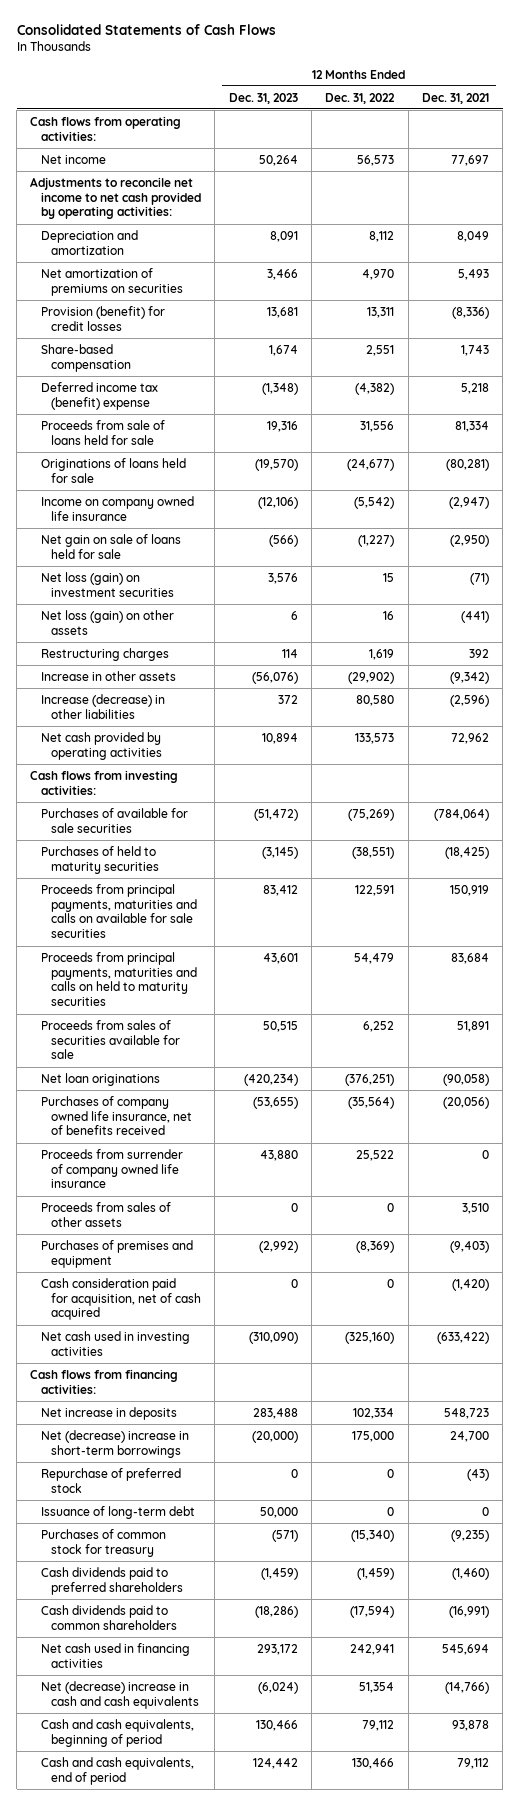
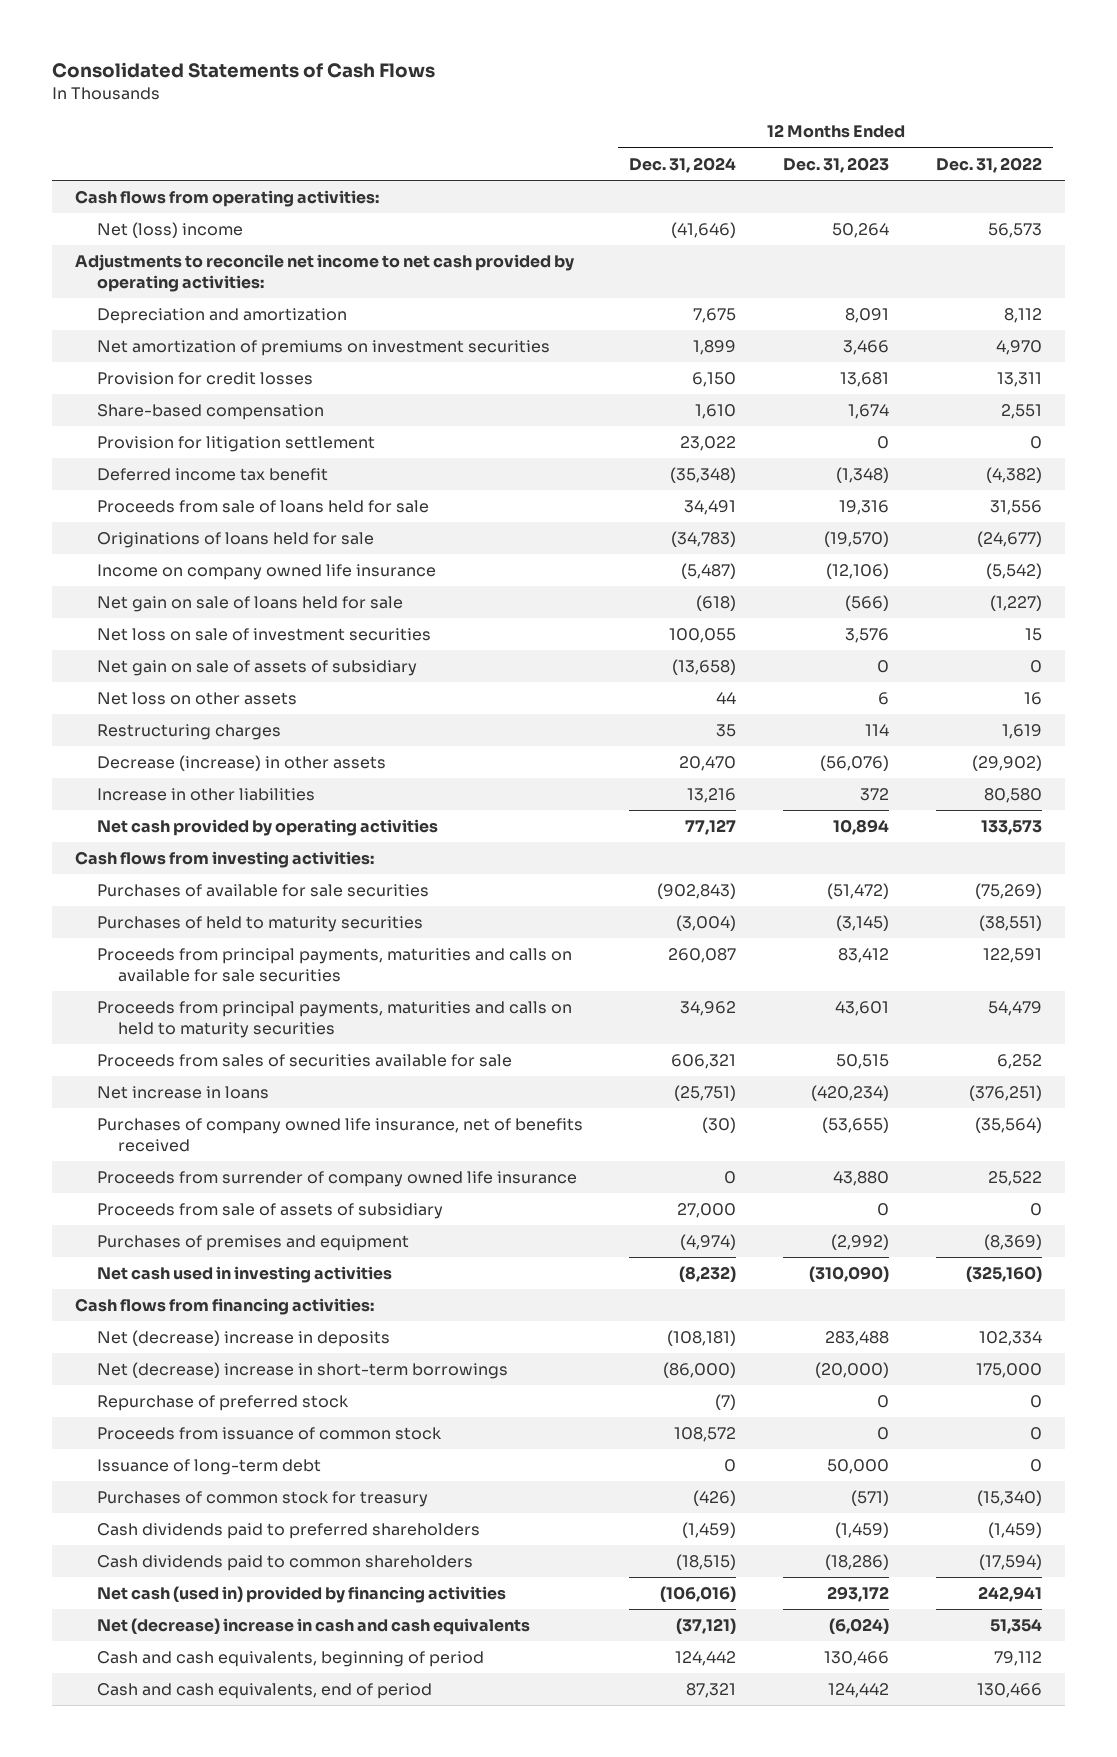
[421,92,489,104] Dec. 31, 2021 -> none
none -> [629,156,737,173] Dec. 31, 2024
[40,154,106,164] Net income -> [96,222,243,239] Net (loss) income
[40,267,184,296] Net amortization of premiums on securities -> [96,340,550,357] Net amortization of premiums on investment securities
[40,305,165,331] Provision (benefit) for credit losses -> [96,372,313,386] Provision for credit losses
none -> [96,436,375,453] Provision for litigation settlement
[40,381,158,410] Deferred income tax (benefit) expense -> [96,468,328,482] Deferred income tax benefit
[40,571,175,597] Net loss (gain) on investment securities -> [96,628,431,642] Net loss on sale of investment securities
none -> [96,660,417,677] Net gain on sale of assets of subsidiary
[40,609,174,635] Net loss (gain) on other assets -> [96,692,297,706] Net loss on other assets
[40,670,176,681] Increase in other assets -> [96,755,386,772] Decrease (increase) in other assets
[40,693,165,719] Increase (decrease) in other liabilities -> [96,788,315,802] Increase in other liabilities
[40,1072,160,1086] Net loan originations -> [96,1086,269,1100] Net increase in loans
[40,1201,171,1227] Proceeds from sales of other assets -> [96,1203,443,1220] Proceeds from sale of assets of subsidiary
[40,1277,202,1321] Cash consideration paid for acquisition, net of cash acquired -> none
[40,1406,177,1420] Net increase in deposits -> [96,1330,390,1348] Net (decrease) increase in deposits
none -> [96,1427,442,1441] Proceeds from issuance of common stock
[40,1642,190,1668] Net cash used in financing activities -> [96,1586,506,1604] Net cash (used in) provided by financing activities

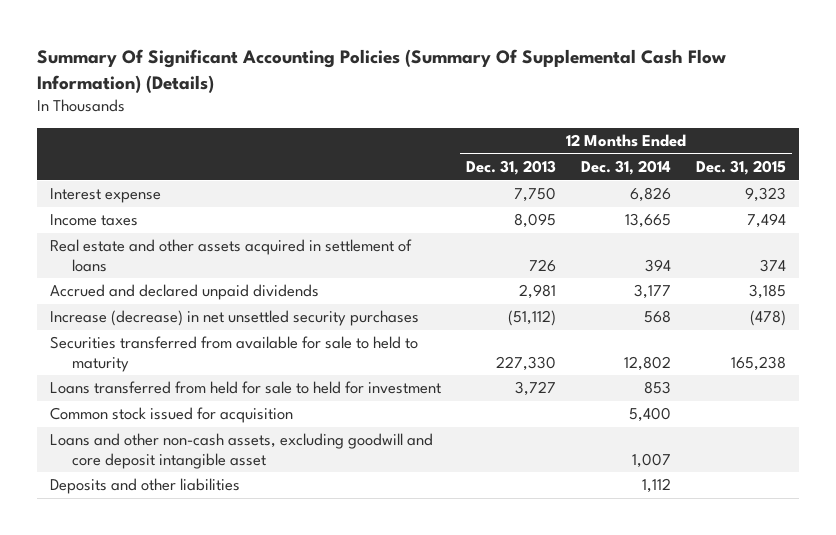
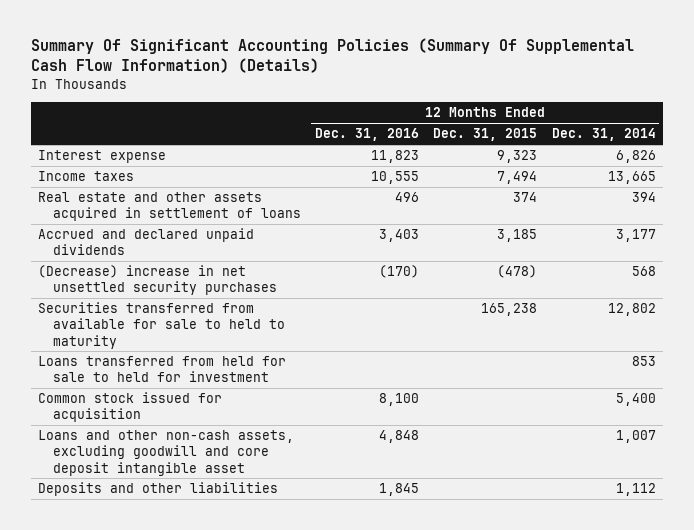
[466,160,557,176] Dec. 31, 2013 -> none
none -> [314,128,419,142] Dec. 31, 2016
[49,310,419,327] Increase (decrease) in net unsettled security purchases -> [38,265,277,296] (Decrease) increase in net unsettled security purchases

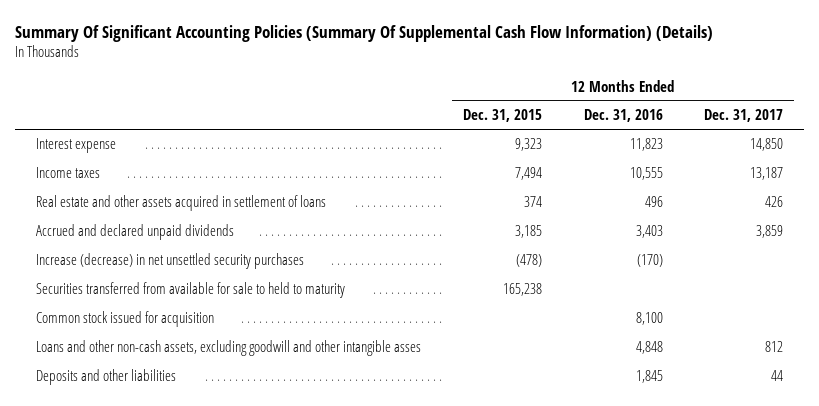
[551,128,656,142] Dec. 31, 2014 -> none
none -> [704,109,784,123] Dec. 31, 2017
[38,265,277,296] (Decrease) increase in net unsettled security purchases -> [35,253,304,270] Increase (decrease) in net unsettled security purchases
[38,356,287,383] Loans transferred from held for sale to held for investment -> none
[38,430,295,476] Loans and other non-cash assets, excluding goodwill and core deposit intangible asset -> [35,340,421,357] Loans and other non-cash assets, excluding goodwill and other intangible asses

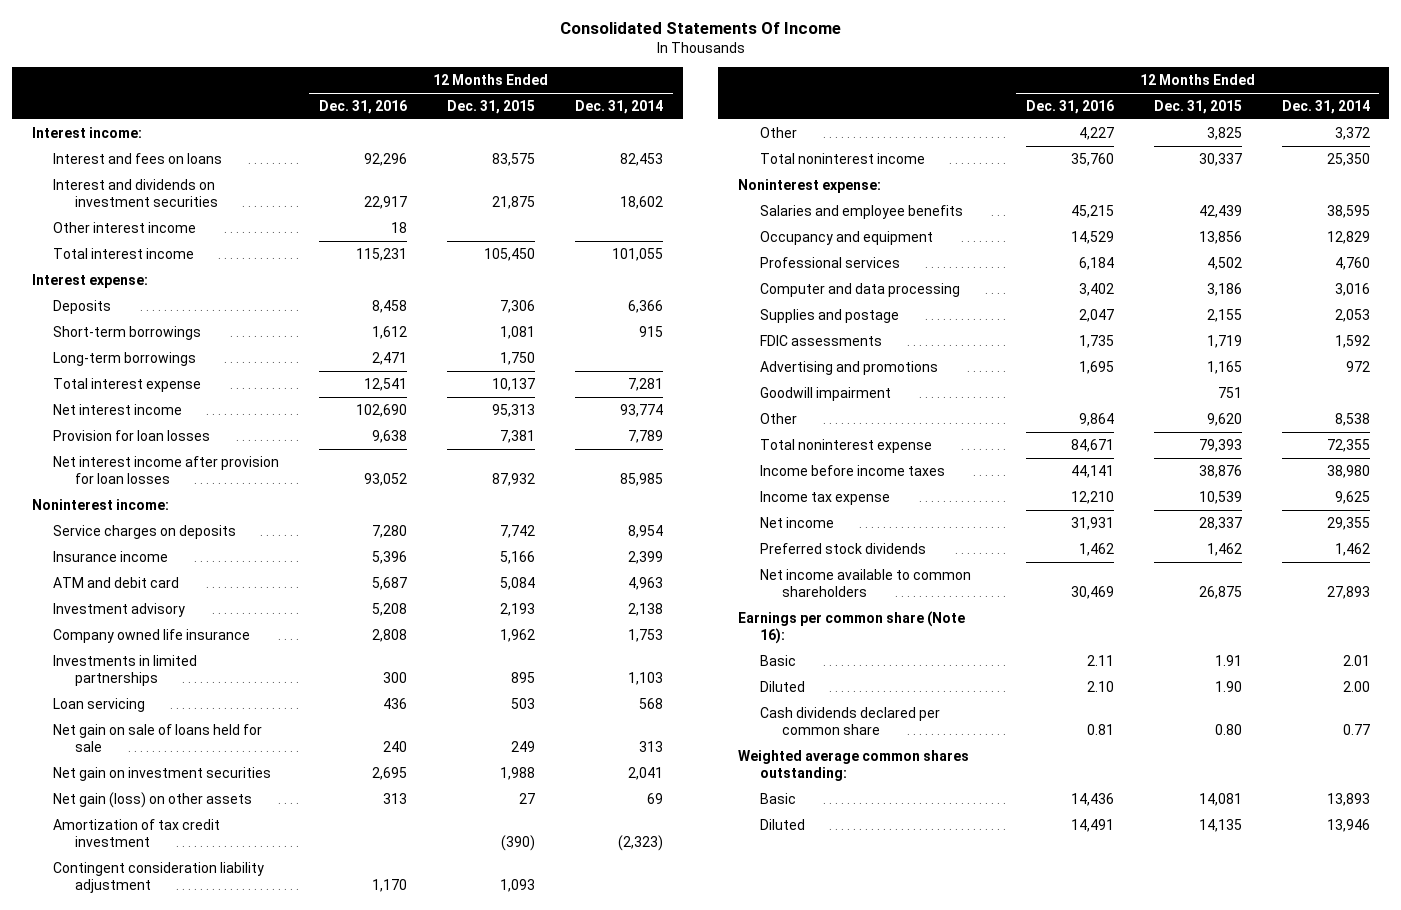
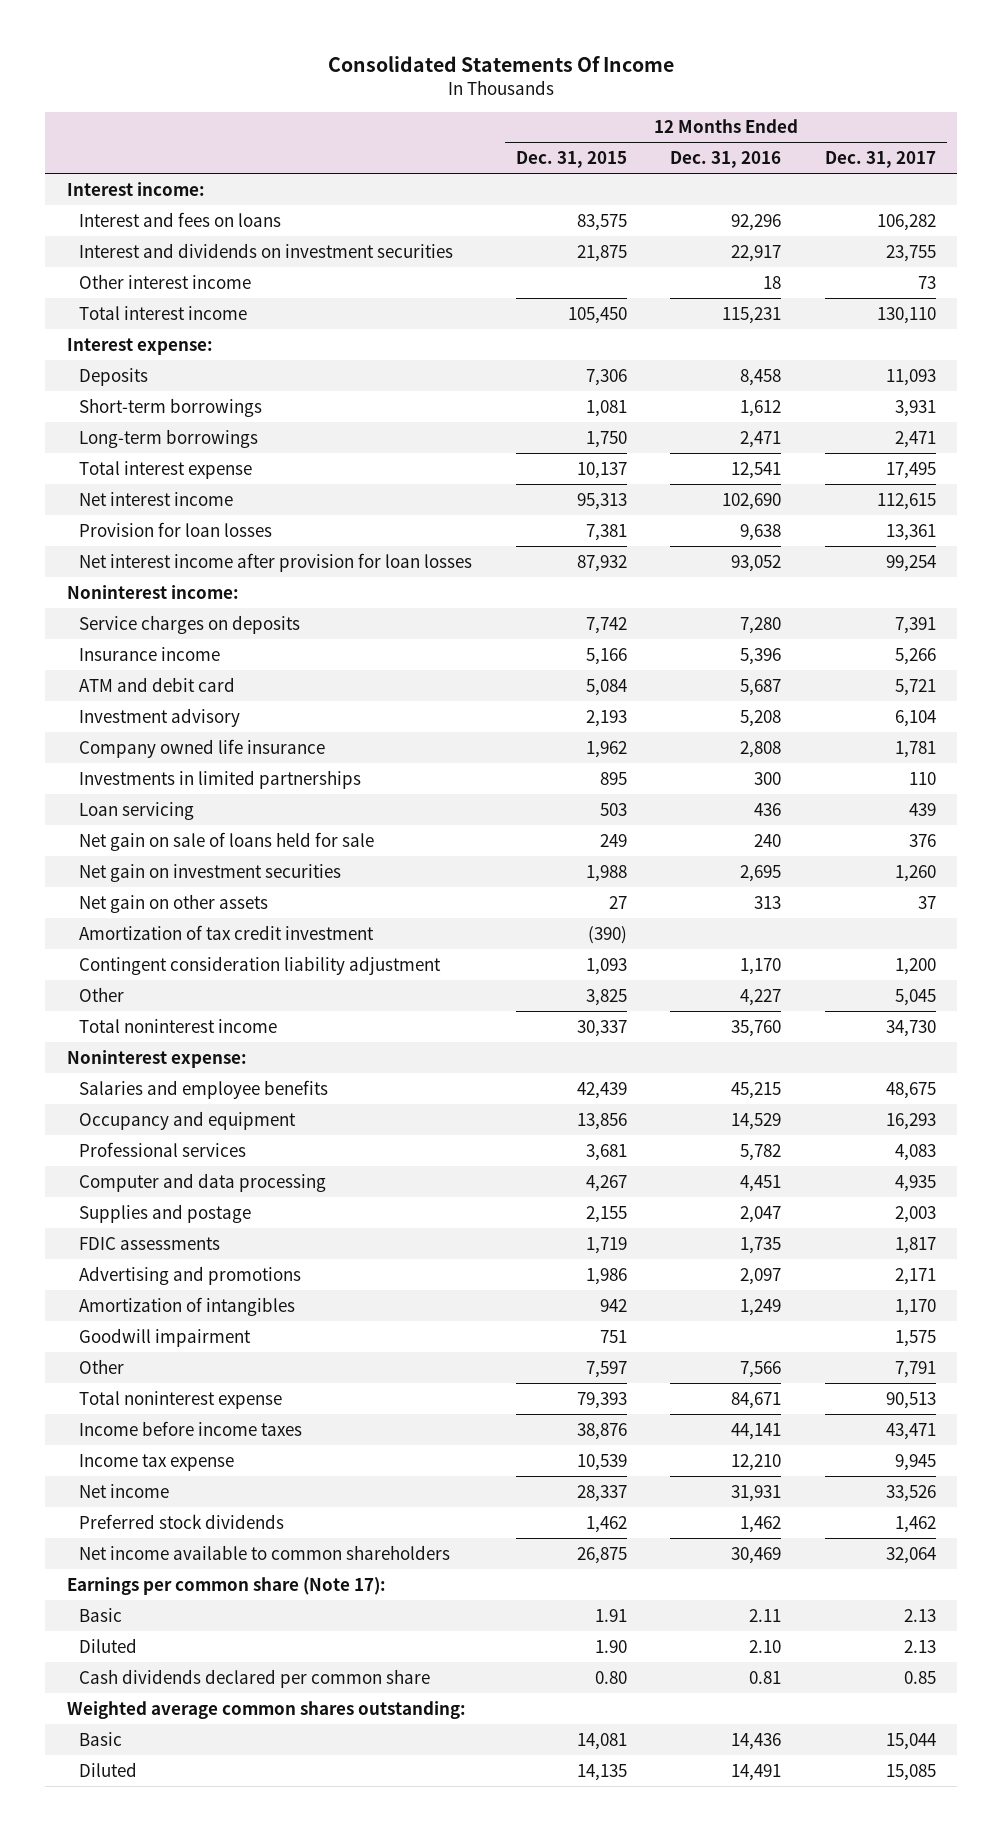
[575,100,664,115] Dec. 31, 2014 -> none
none -> [824,151,936,169] Dec. 31, 2017
[53,791,253,808] Net gain (loss) on other assets -> [79,893,269,913] Net gain on other assets
[1078,256,1114,270] 6,184 -> [740,1143,782,1161] 5,782
[1206,256,1242,270] 4,502 -> [585,1143,627,1161] 3,681
[1078,282,1114,296] 3,402 -> [740,1174,782,1192] 4,451
[1206,282,1242,296] 3,186 -> [585,1174,627,1192] 4,267
[1078,360,1114,374] 1,695 -> [740,1267,782,1285] 2,097
[1206,360,1242,374] 1,165 -> [585,1267,627,1285] 1,986
none -> [79,1296,296,1316] Amortization of intangibles
[1078,412,1114,426] 9,864 -> [740,1360,782,1378] 7,566
[1206,412,1242,426] 9,620 -> [585,1360,627,1378] 7,597
[738,610,966,644] Earnings per common share (Note 16): -> [66,1576,386,1595] Earnings per common share (Note 17):

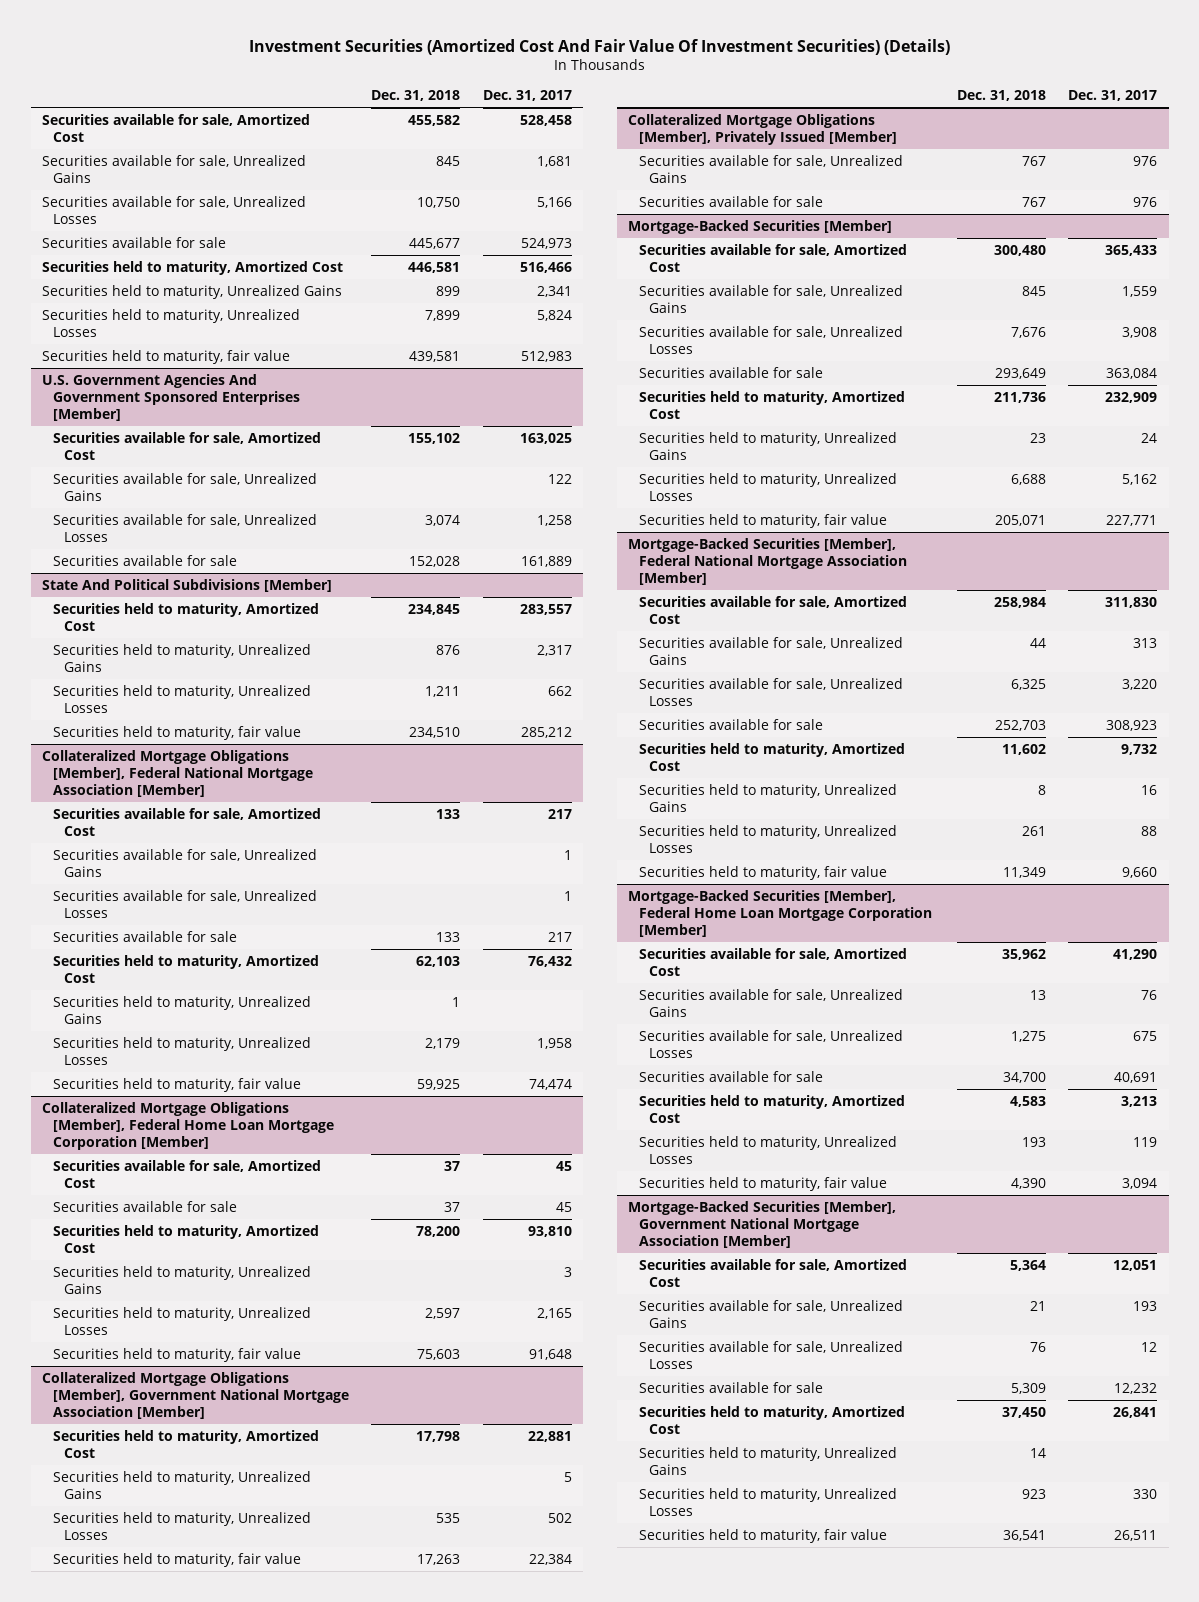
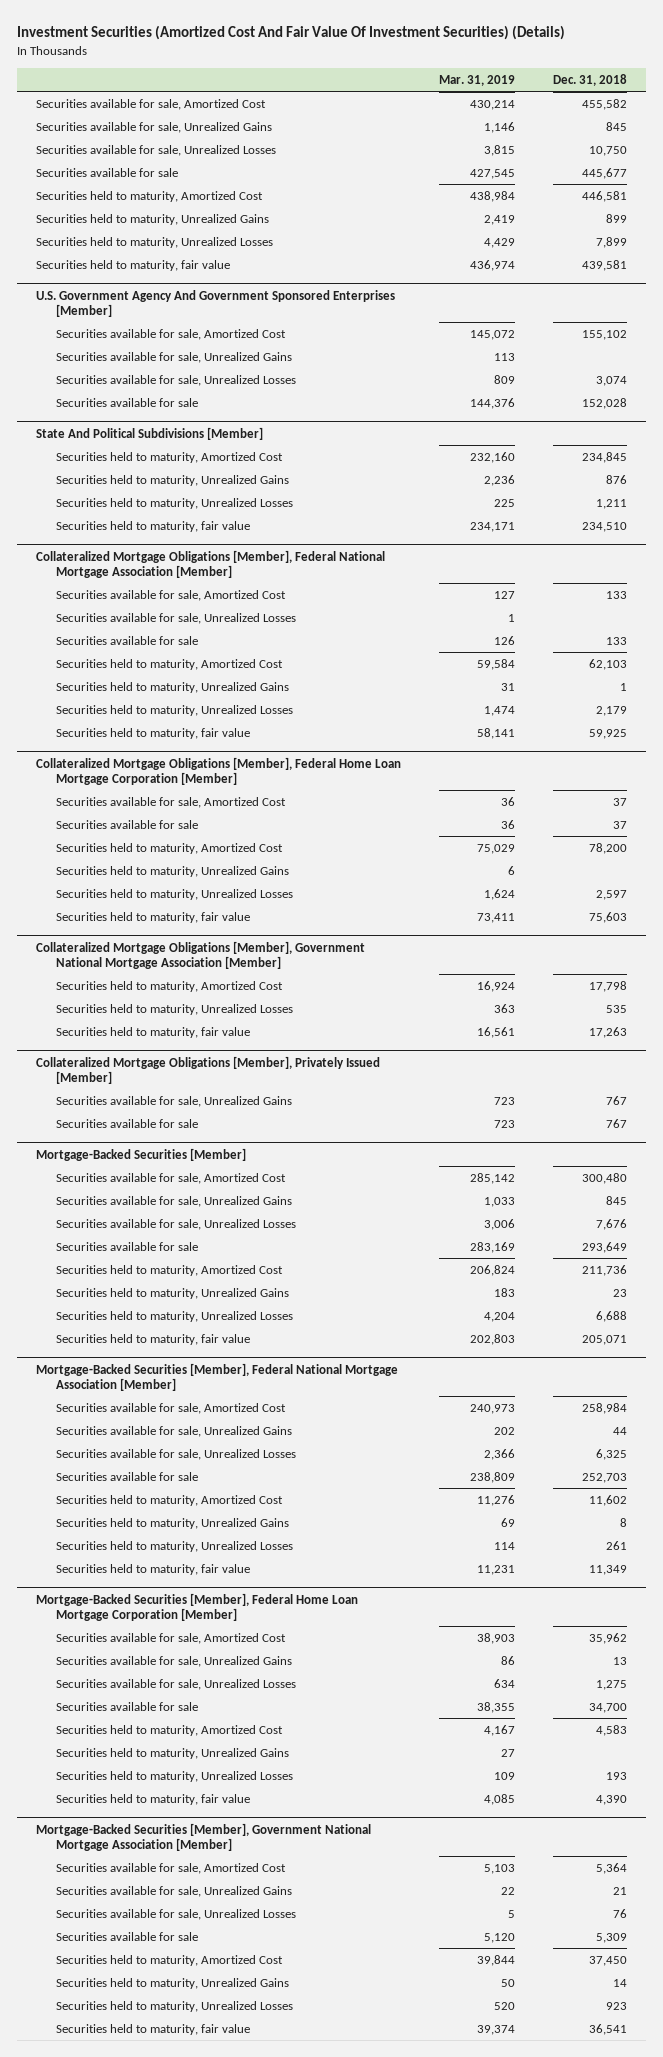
[482,90,572,102] Dec. 31, 2017 -> none
none -> [438,74,515,86] Mar. 31, 2019
[42,373,300,421] U.S. Government Agencies And Government Sponsored Enterprises [Member] -> [35,289,395,318] U.S. Government Agency And Government Sponsored Enterprises [Member]
[52,848,317,877] Securities available for sale, Unrealized Gains -> none
[52,1470,311,1499] Securities held to maturity, Unrealized Gains -> none
none -> [55,1747,289,1759] Securities held to maturity, Unrealized Gains

